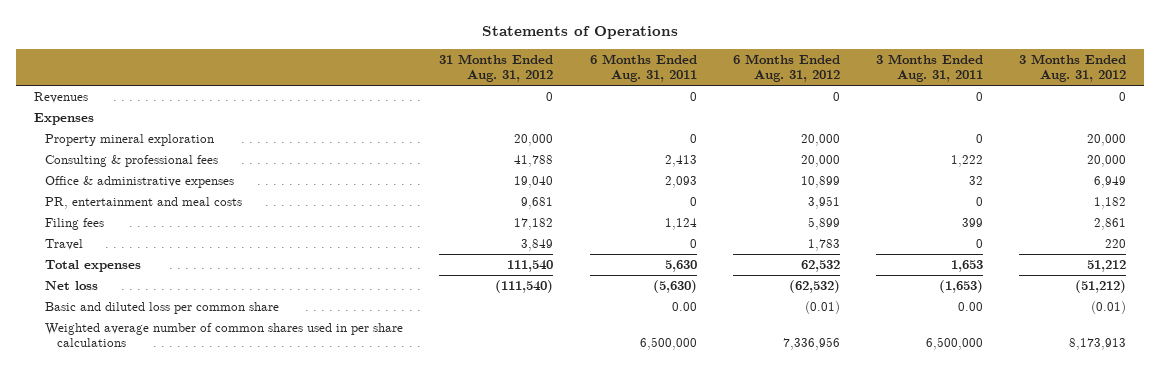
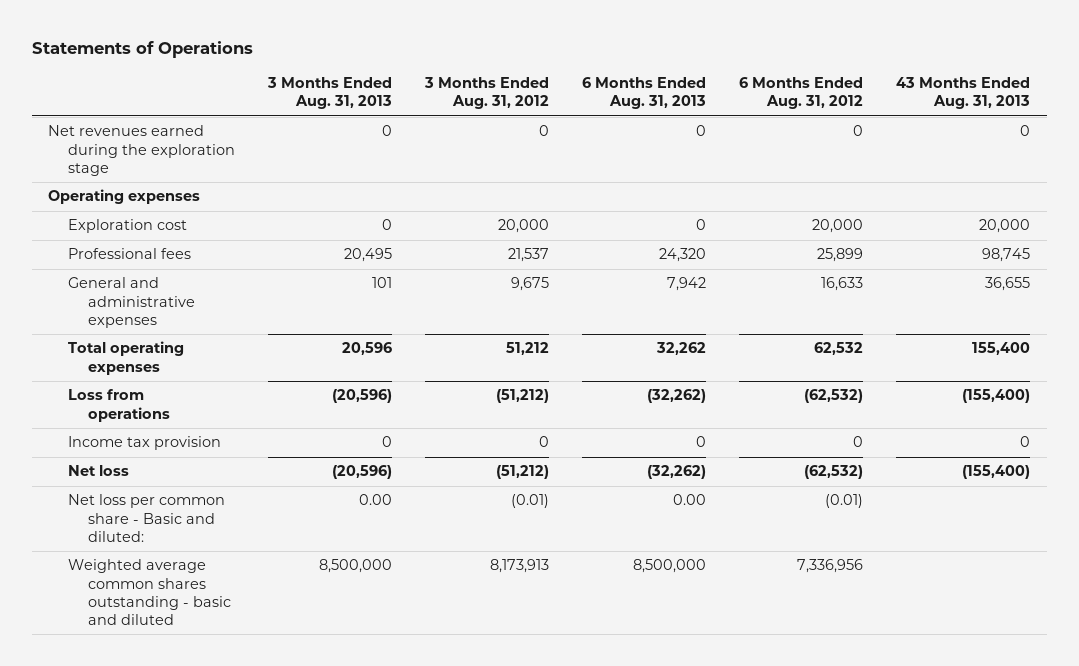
[439,53,554,83] 31 Months Ended Aug. 31, 2012 -> none
[589,53,697,83] 6 Months Ended Aug. 31, 2011 -> none
[875,53,983,83] 3 Months Ended Aug. 31, 2011 -> none
none -> [267,77,393,110] 3 Months Ended Aug. 31, 2013
none -> [582,77,707,110] 6 Months Ended Aug. 31, 2013
none -> [896,77,1031,110] 43 Months Ended Aug. 31, 2013
[45,197,243,210] PR, entertainment and meal costs -> none
[45,218,105,231] Filing fees -> none
[45,239,84,251] Travel -> none
[33,92,88,104] Revenues -> [48,125,236,176] Net revenues earned during the exploration stage
[33,113,94,126] Expenses -> [48,189,201,205] Operating expenses
[45,134,215,147] Property mineral exploration -> [68,219,188,234] Exploration cost
[45,155,219,168] Consulting & professional fees -> [68,248,192,260] Professional fees
[800,155,840,168] 20,000 -> [817,248,864,263] 25,899
[1086,155,1126,168] 20,000 -> [508,248,550,263] 21,537
[45,176,235,189] Office & administrative expenses -> [68,277,196,328] General and administrative expenses
[800,176,840,189] 10,899 -> [821,277,864,292] 16,633
[1093,176,1126,189] 6,949 -> [511,277,550,292] 9,675
[45,260,142,273] Total expenses -> [68,341,185,375] Total operating expenses
none -> [68,389,171,422] Loss from operations
none -> [68,436,222,451] Income tax provision
[45,302,280,315] Basic and diluted loss per common share -> [68,494,226,542] Net loss per common share - Basic and diluted:
[45,323,404,348] Weighted average number of common shares used in per share calculations -> [68,559,232,625] Weighted average common shares outstanding - basic and diluted

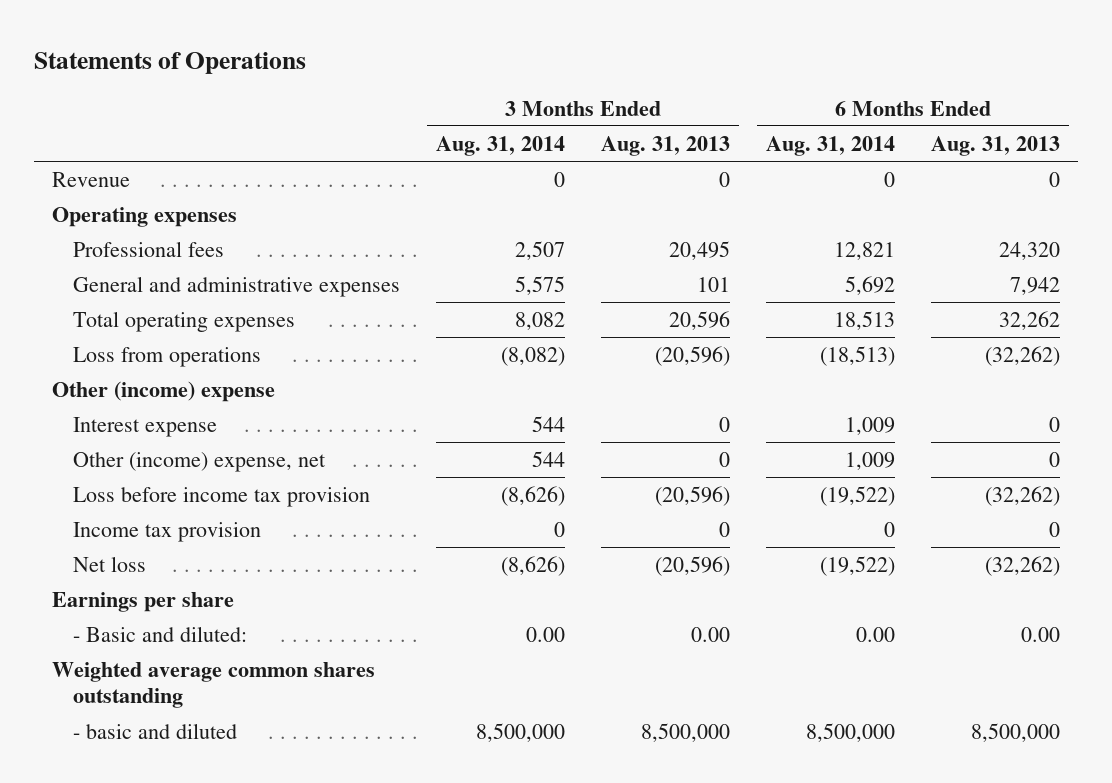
[424,77,550,110] 3 Months Ended Aug. 31, 2012 -> none
[739,77,864,110] 6 Months Ended Aug. 31, 2012 -> none
[896,77,1031,110] 43 Months Ended Aug. 31, 2013 -> none
none -> [435,135,565,156] Aug. 31, 2014
none -> [765,135,895,156] Aug. 31, 2014
[48,125,236,176] Net revenues earned during the exploration stage -> [52,171,131,187] Revenue
[68,219,188,234] Exploration cost -> none
none -> [52,380,276,402] Other (income) expense
none -> [72,416,217,437] Interest expense
none -> [72,451,326,472] Other (income) expense, net
none -> [72,486,370,507] Loss before income tax provision
none -> [52,591,235,612] Earnings per share
[68,494,226,542] Net loss per common share - Basic and diluted: -> [72,625,247,642] - Basic and diluted:
none -> [52,661,376,709] Weighted average common shares outstanding
[68,559,232,625] Weighted average common shares outstanding - basic and diluted -> [72,722,237,739] - basic and diluted

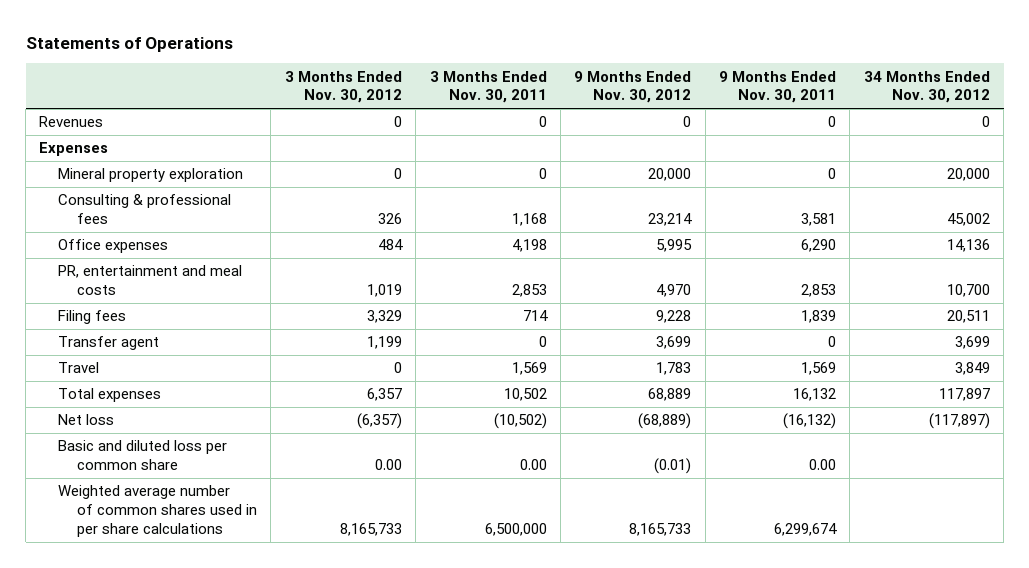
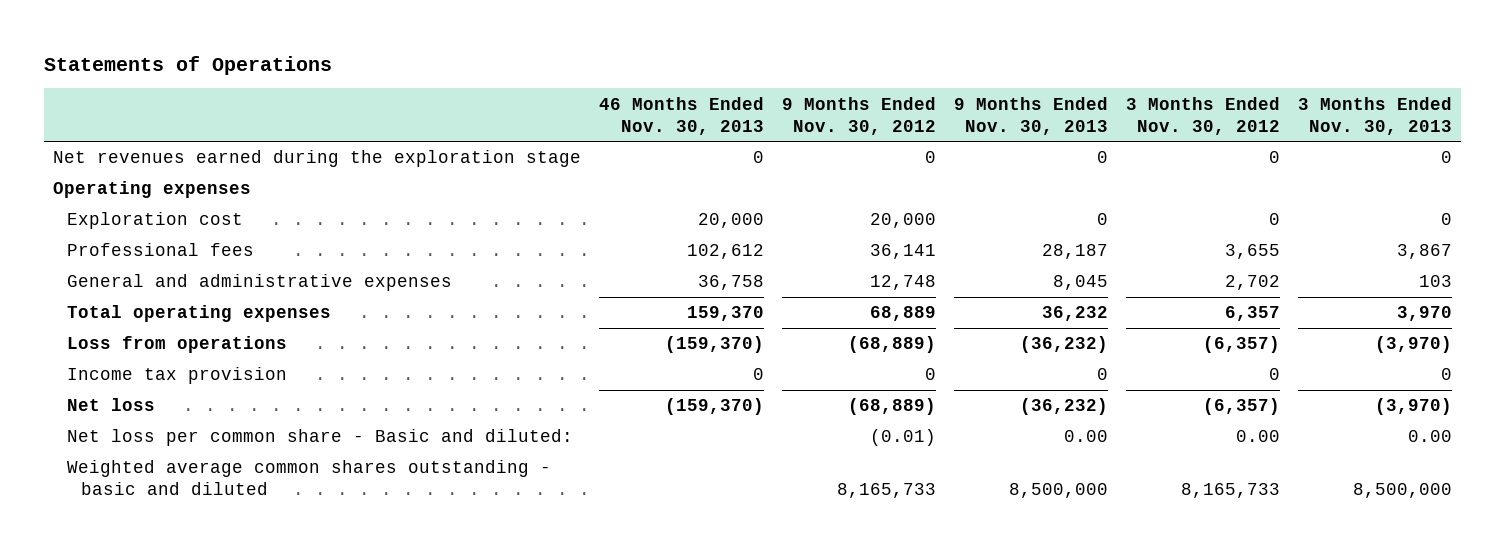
[429,70,547,104] 3 Months Ended Nov. 30, 2011 -> none
[719,70,837,104] 9 Months Ended Nov. 30, 2011 -> none
[863,70,990,104] 34 Months Ended Nov. 30, 2012 -> none
none -> [598,96,764,135] 46 Months Ended Nov. 30, 2013
none -> [953,96,1108,135] 9 Months Ended Nov. 30, 2013
none -> [1298,96,1453,135] 3 Months Ended Nov. 30, 2013
[58,265,243,296] PR, entertainment and meal costs -> none
[58,310,127,325] Filing fees -> none
[58,336,160,351] Transfer agent -> none
[58,362,100,374] Travel -> none
[39,116,104,128] Revenues -> [52,150,581,168] Net revenues earned during the exploration stage
[39,142,109,157] Expenses -> [52,181,251,199] Operating expenses
[58,168,244,183] Mineral property exploration -> [66,212,243,230] Exploration cost
[58,194,232,225] Consulting & professional fees -> [66,243,254,257] Professional fees
[377,213,402,225] 326 -> [1225,244,1281,260] 3,655
[648,213,693,227] 23,214 -> [869,244,936,260] 36,141
[58,239,169,254] Office expenses -> [66,274,452,292] General and administrative expenses
[377,239,403,251] 484 -> [1225,275,1281,291] 2,702
[656,239,693,253] 5,995 -> [869,275,936,291] 12,748
[58,388,162,403] Total expenses -> [66,305,331,323] Total operating expenses
none -> [66,336,287,354] Loss from operations
none -> [66,367,287,385] Income tax provision
[58,440,228,471] Basic and diluted loss per common share -> [66,429,573,447] Net loss per common share - Basic and diluted:
[58,485,258,537] Weighted average number of common shares used in per share calculations -> [66,460,551,496] Weighted average common shares outstanding - basic and diluted

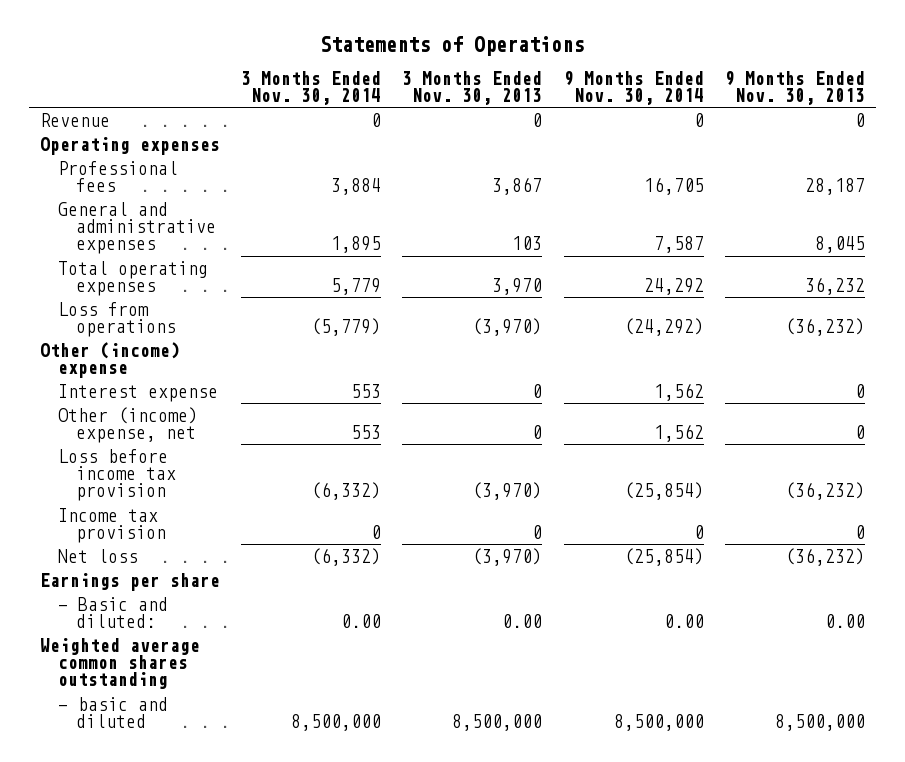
[598,96,764,135] 46 Months Ended Nov. 30, 2013 -> none
[781,96,936,135] 9 Months Ended Nov. 30, 2012 -> none
[1126,96,1281,135] 3 Months Ended Nov. 30, 2012 -> none
none -> [241,70,382,106] 3 Months Ended Nov. 30, 2014
none -> [563,70,704,106] 9 Months Ended Nov. 30, 2014
[52,150,581,168] Net revenues earned during the exploration stage -> [39,112,110,127] Revenue
[66,212,243,230] Exploration cost -> none
none -> [39,341,180,379] Other (income) expense
none -> [57,383,218,402] Interest expense
none -> [57,406,198,444] Other (income) expense, net
none -> [57,448,177,502] Loss before income tax provision
none -> [39,572,220,591] Earnings per share
[66,429,573,447] Net loss per common share - Basic and diluted: -> [57,596,168,629] - Basic and diluted:
none -> [39,637,200,690] Weighted average common shares outstanding
[66,460,551,496] Weighted average common shares outstanding - basic and diluted -> [57,696,168,729] - basic and diluted

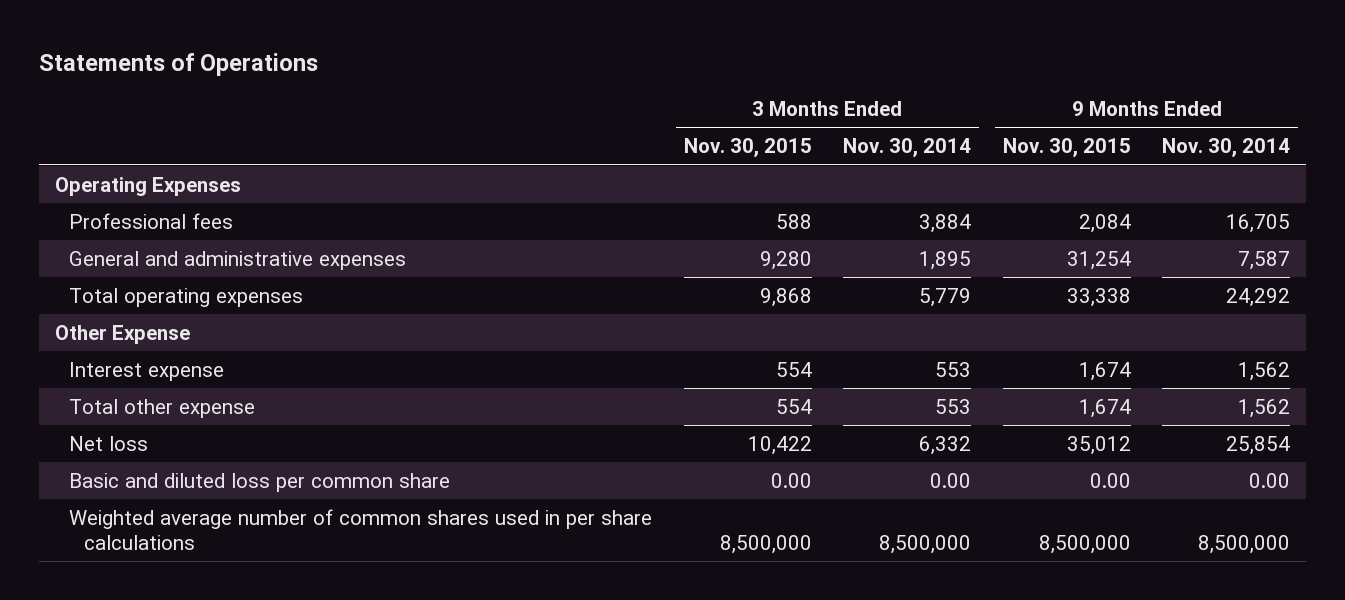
[402,70,543,106] 3 Months Ended Nov. 30, 2013 -> none
[725,70,866,106] 9 Months Ended Nov. 30, 2013 -> none
none -> [683,138,812,158] Nov. 30, 2015
none -> [1002,138,1131,158] Nov. 30, 2015
[39,112,110,127] Revenue -> none
[39,136,220,155] Operating expenses -> [54,176,241,196] Operating Expenses
[57,301,177,338] Loss from operations -> none
[39,341,180,379] Other (income) expense -> [54,324,190,344] Other Expense
[57,448,177,502] Loss before income tax provision -> none
[57,507,167,544] Income tax provision -> none
[39,572,220,591] Earnings per share -> none
[39,637,200,690] Weighted average common shares outstanding -> none
[57,406,198,444] Other (income) expense, net -> [69,398,256,418] Total other expense
[311,547,382,566] (6,332) -> [919,435,972,455] 6,332
[623,547,704,566] (25,854) -> [1226,435,1291,455] 25,854
[57,596,168,629] - Basic and diluted: -> [69,472,451,492] Basic and diluted loss per common share
[57,696,168,729] - basic and diluted -> [69,508,653,550] Weighted average number of common shares used in per share calculations

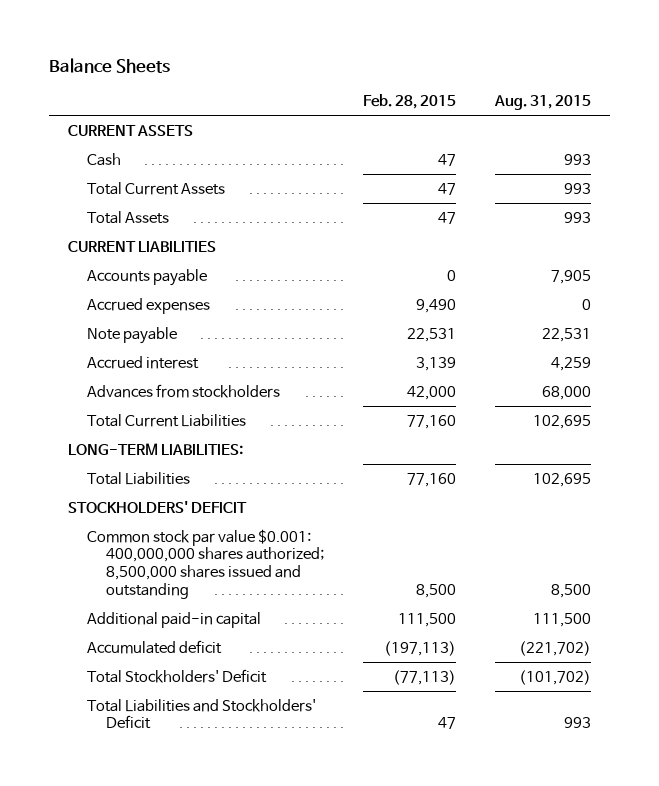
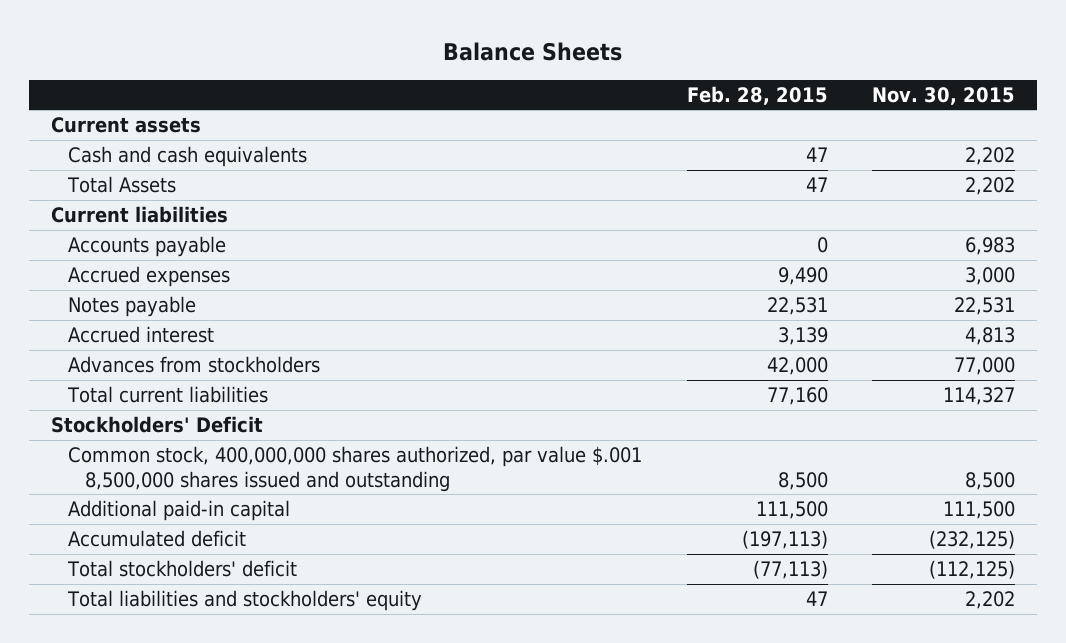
[493,95,591,111] Aug. 31, 2015 -> none
none -> [871,86,1015,105] Nov. 30, 2015
[87,152,122,166] Cash -> none
[87,181,226,195] Total Current Assets -> none
[68,124,194,136] CURRENT ASSETS -> [51,117,202,134] Current assets
none -> [68,146,308,168] Cash and cash equivalents
[68,240,217,252] CURRENT LIABILITIES -> [51,206,229,224] Current liabilities
[87,326,178,344] Note payable -> [68,296,197,318] Notes payable
[68,442,244,455] LONG-TERM LIABILITIES: -> none
[87,471,191,485] Total Liabilities -> none
[87,413,247,427] Total Current Liabilities -> [67,386,269,404] Total current liabilities
[68,500,248,513] STOCKHOLDERS' DEFICIT -> [51,416,264,434] Stockholders' Deficit
[87,528,325,599] Common stock par value $0.001: 400,000,000 shares authorized; 8,500,000 shares issued and outstanding -> [68,446,643,492] Common stock, 400,000,000 shares authorized, par value $.001 8,500,000 shares issued and outstanding
[87,668,268,683] Total Stockholders' Deficit -> [67,560,298,578] Total stockholders' deficit
[87,698,317,730] Total Liabilities and Stockholders' Deficit -> [67,590,423,612] Total liabilities and stockholders' equity

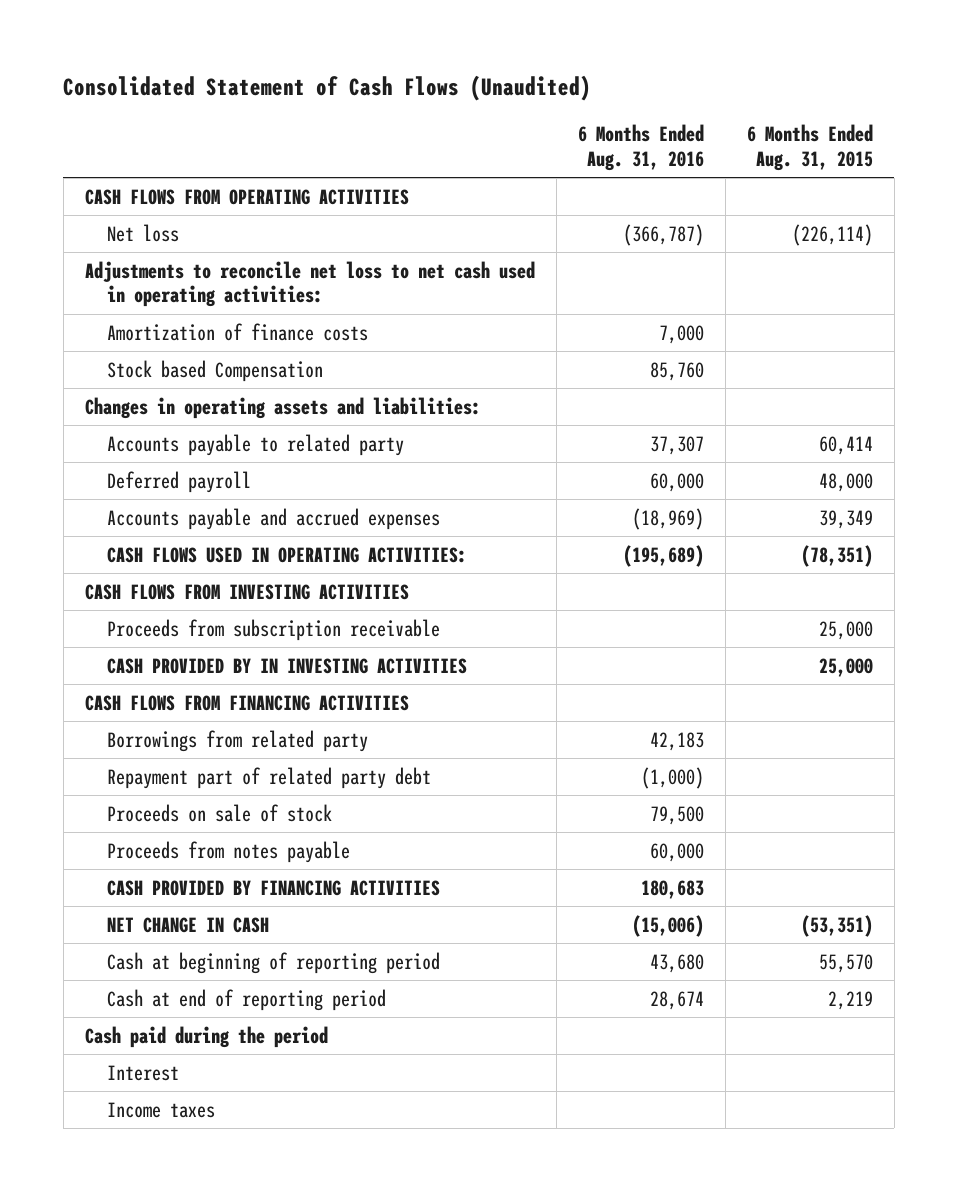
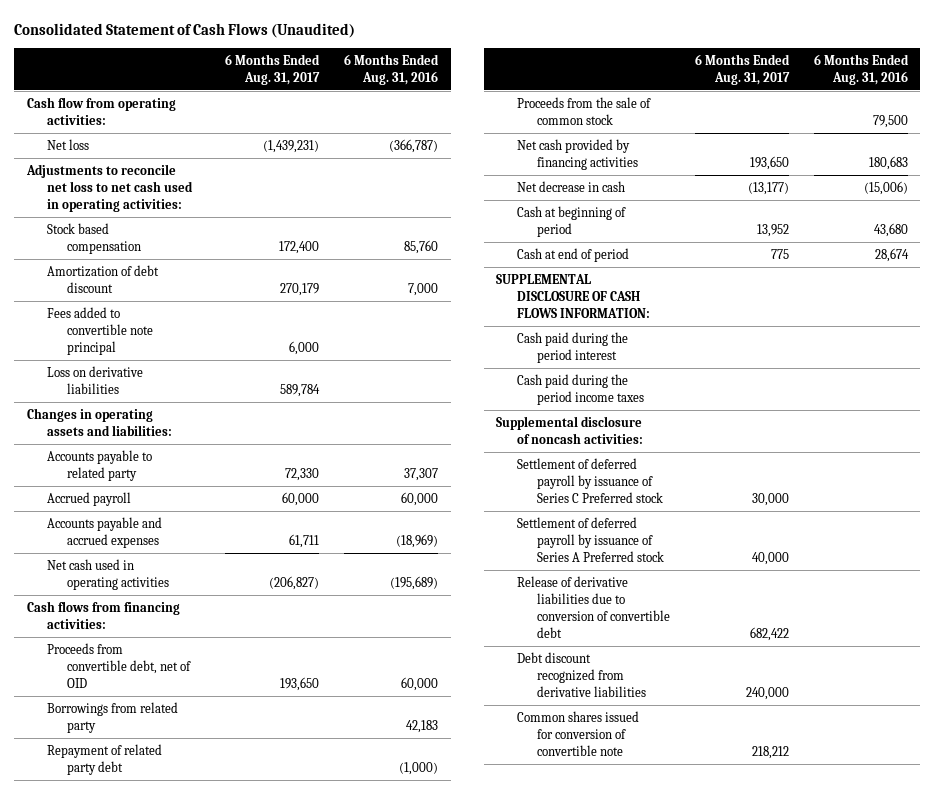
[746,123,873,171] 6 Months Ended Aug. 31, 2015 -> none
none -> [225,53,321,85] 6 Months Ended Aug. 31, 2017
[84,188,409,205] CASH FLOWS FROM OPERATING ACTIVITIES -> [26,96,176,125] Cash flow from operating activities:
[106,322,368,341] Amortization of finance costs -> none
[106,359,323,382] Stock based Compensation -> [46,222,142,254] Stock based compensation
none -> [46,264,159,293] Amortization of debt discount
none -> [46,306,154,356] Fees added to convertible note principal
none -> [46,365,143,394] Loss on derivative liabilities
[106,470,251,493] Deferred payroll -> none
none -> [46,491,131,506] Accrued payroll
[84,583,409,600] CASH FLOWS FROM INVESTING ACTIVITIES -> none
[106,618,440,641] Proceeds from subscription receivable -> none
[106,657,467,674] CASH PROVIDED BY IN INVESTING ACTIVITIES -> none
[106,546,467,563] CASH FLOWS USED IN OPERATING ACTIVITIES: -> [46,558,170,590] Net cash used in operating activities
[84,694,409,711] CASH FLOWS FROM FINANCING ACTIVITIES -> [26,600,180,629] Cash flows from financing activities:
none -> [46,642,192,689] Proceeds from convertible debt, net of OID
[106,840,350,863] Proceeds from notes payable -> none
[84,1025,328,1048] Cash paid during the period -> none
[106,766,431,789] Repayment part of related party debt -> [46,743,162,775] Repayment of related party debt
[106,803,332,822] Proceeds on sale of stock -> [516,96,651,125] Proceeds from the sale of common stock
[106,879,440,896] CASH PROVIDED BY FINANCING ACTIVITIES -> [516,138,638,170] Net cash provided by financing activities
[106,916,269,933] NET CHANGE IN CASH -> [516,180,625,192] Net decrease in cash
[106,951,440,974] Cash at beginning of reporting period -> [516,205,626,237] Cash at beginning of period
[106,988,386,1011] Cash at end of reporting period -> [516,247,629,262] Cash at end of period
none -> [496,273,650,319] SUPPLEMENTAL DISCLOSURE OF CASH FLOWS INFORMATION:
[106,1064,179,1081] Interest -> [516,331,628,363] Cash paid during the period interest
[106,1101,215,1118] Income taxes -> [516,373,644,405] Cash paid during the period income taxes
none -> [496,415,643,444] Supplemental disclosure of noncash activities:
none -> [516,457,663,504] Settlement of deferred payroll by issuance of Series C Preferred stock
none -> [516,516,664,563] Settlement of deferred payroll by issuance of Series A Preferred stock
none -> [516,575,670,639] Release of derivative liabilities due to conversion of convertible debt
none -> [516,651,646,698] Debt discount recognized from derivative liabilities
none -> [516,710,639,757] Common shares issued for conversion of convertible note

